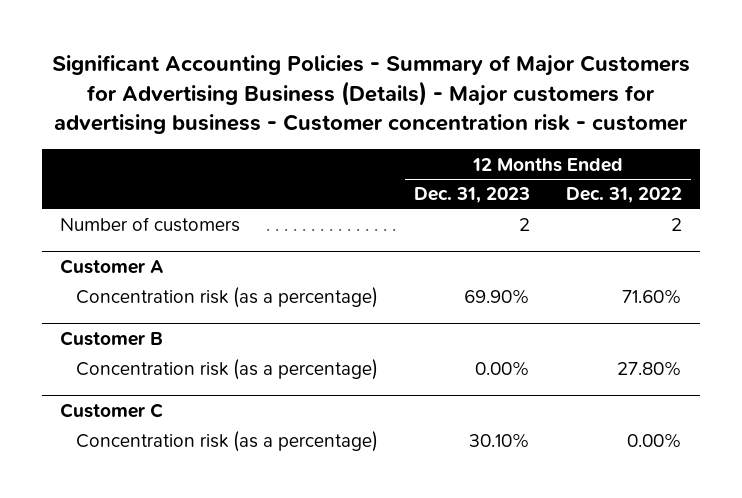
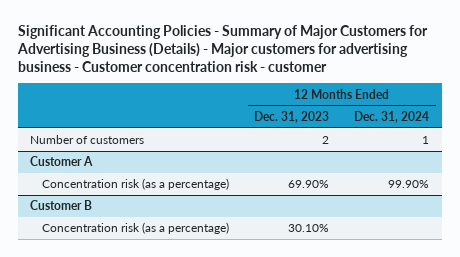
[566,187,683,204] Dec. 31, 2022 -> none
none -> [354,110,430,123] Dec. 31, 2024
[75,359,378,381] Concentration risk (as a percentage) -> none
[59,403,163,419] Customer C -> none

